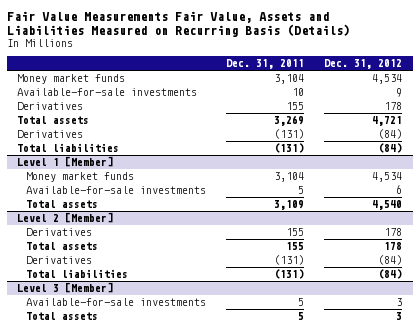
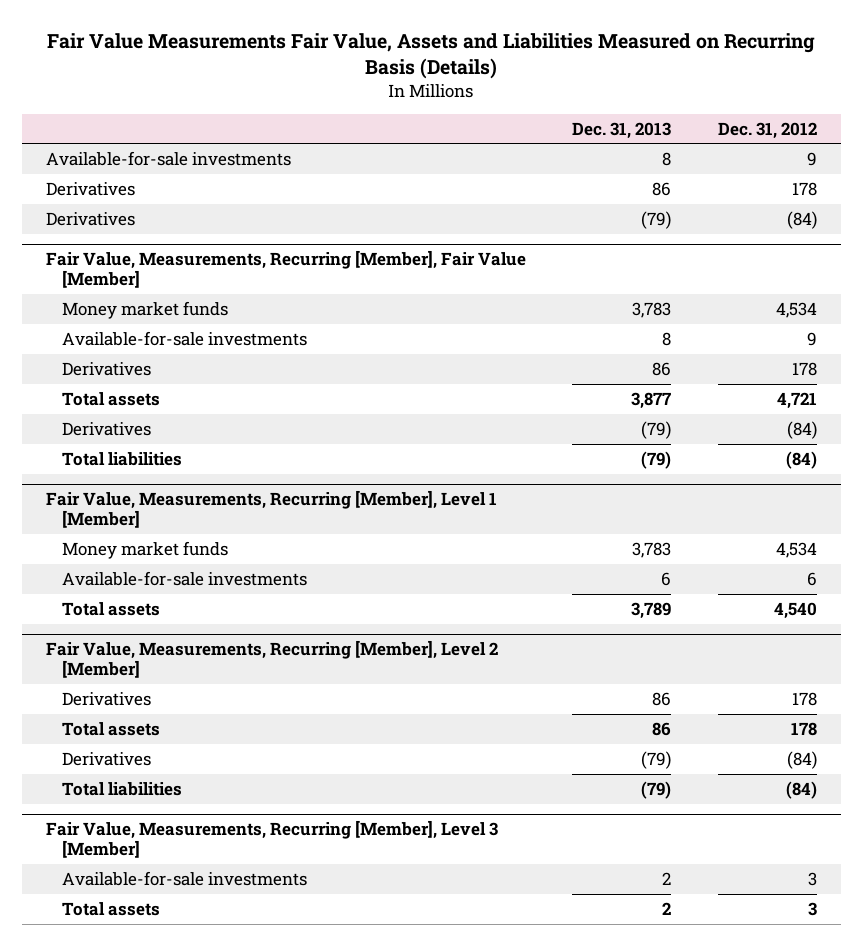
[226,59,305,70] Dec. 31, 2011 -> none
none -> [572,121,672,139] Dec. 31, 2013
none -> [45,150,291,166] Available-for-sale investments
none -> [45,181,135,196] Derivatives
none -> [45,211,135,226] Derivatives
none -> [45,249,526,288] Fair Value, Measurements, Recurring [Member], Fair Value [Member]
[17,156,114,168] Level 1 [Member] -> none
none -> [45,489,497,528] Fair Value, Measurements, Recurring [Member], Level 1 [Member]
[17,212,114,224] Level 2 [Member] -> none
none -> [45,639,498,678] Fair Value, Measurements, Recurring [Member], Level 2 [Member]
[17,282,114,294] Level 3 [Member] -> none
none -> [45,819,498,858] Fair Value, Measurements, Recurring [Member], Level 3 [Member]

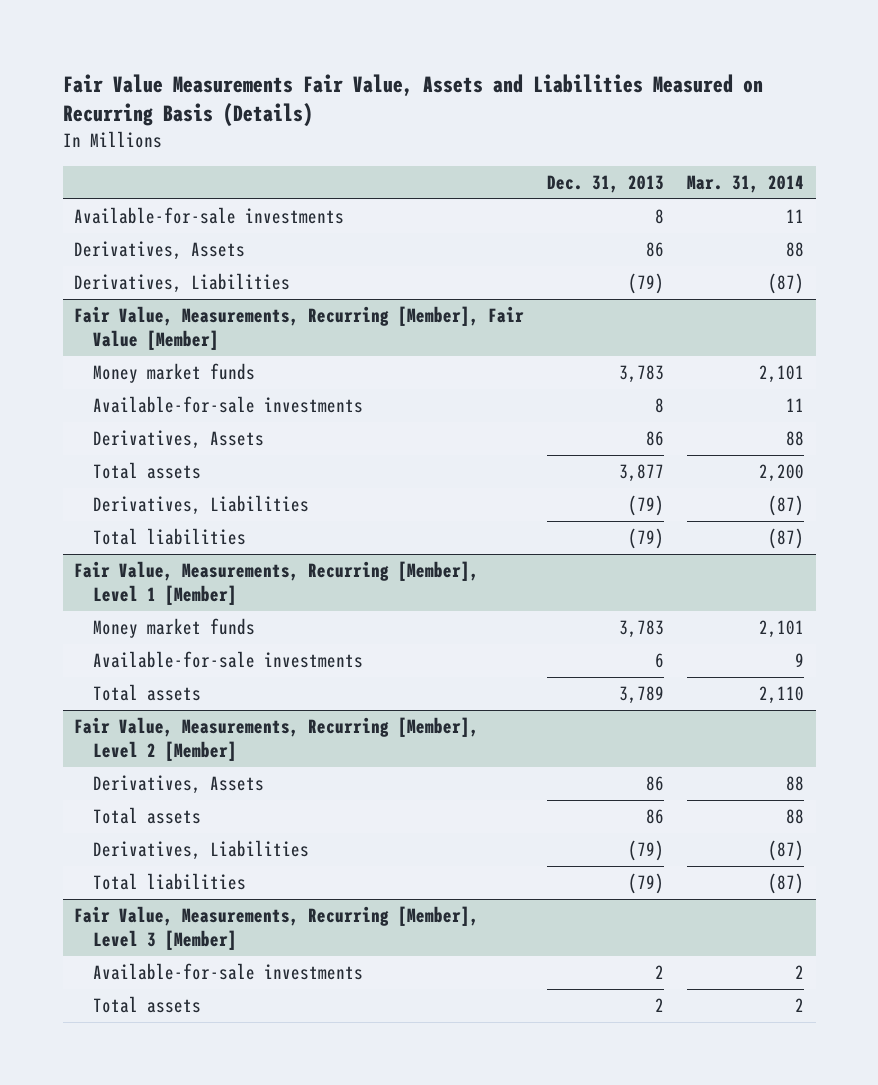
[718,121,818,139] Dec. 31, 2012 -> none
none -> [687,175,805,194] Mar. 31, 2014
[45,181,135,196] Derivatives -> [74,240,246,260] Derivatives, Assets
[45,211,135,226] Derivatives -> [74,272,291,293] Derivatives, Liabilities
[61,361,151,376] Derivatives -> [92,429,264,449] Derivatives, Assets
[61,421,151,436] Derivatives -> [92,494,309,515] Derivatives, Liabilities
[61,691,151,706] Derivatives -> [92,774,264,794] Derivatives, Assets
[61,751,151,766] Derivatives -> [92,839,309,860] Derivatives, Liabilities

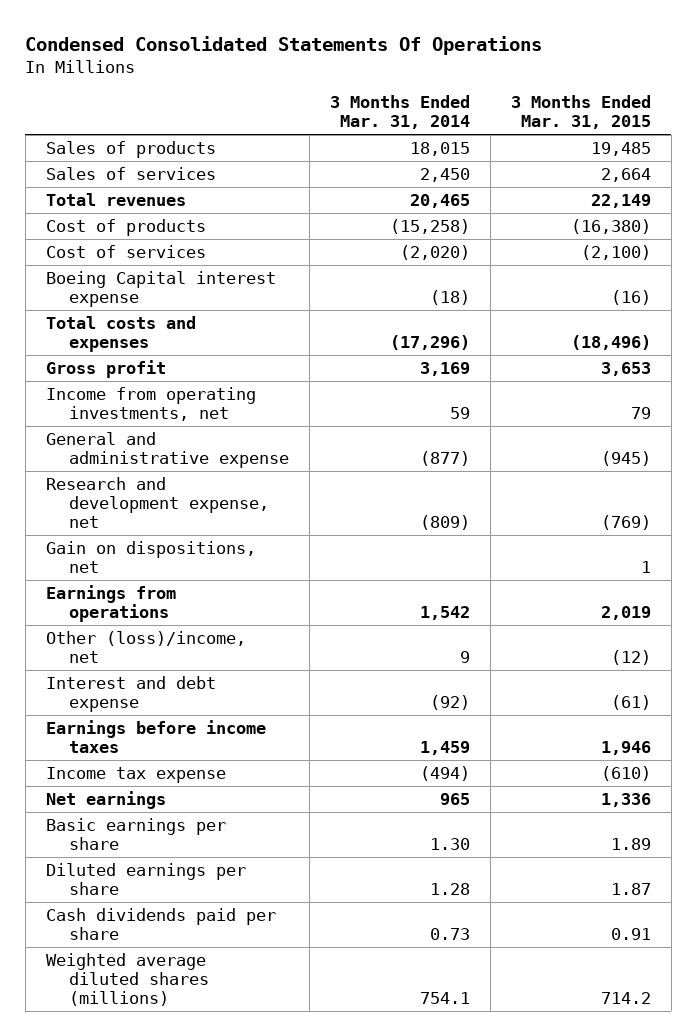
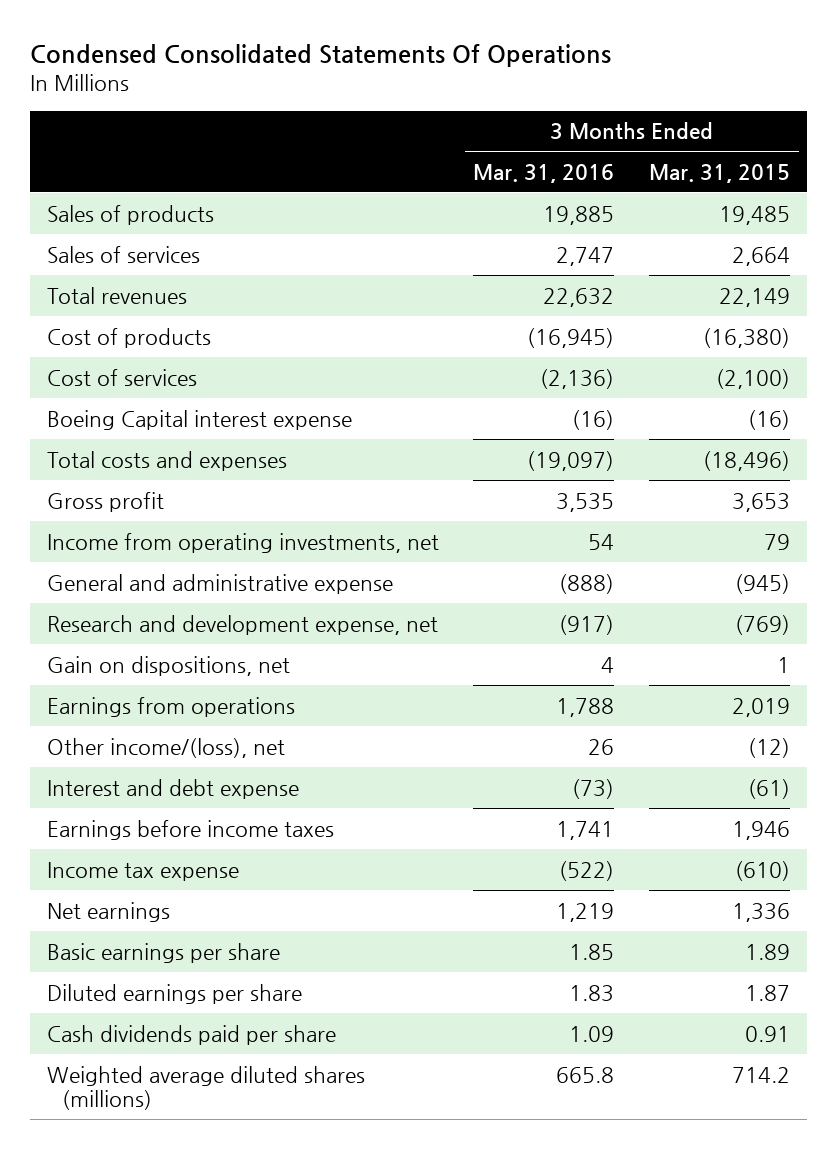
[329,95,470,130] 3 Months Ended Mar. 31, 2014 -> none
none -> [473,163,615,183] Mar. 31, 2016
[46,630,247,664] Other (loss)/income, net -> [46,737,285,758] Other income/(loss), net

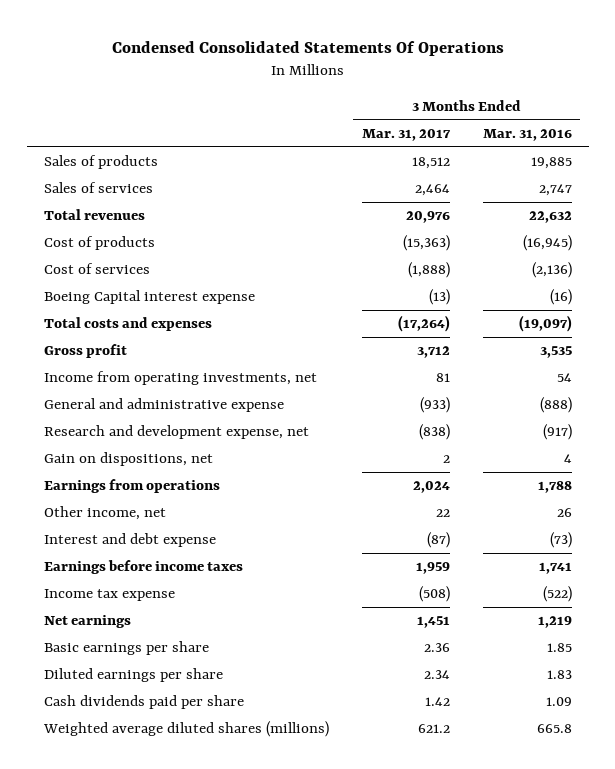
[648,163,790,183] Mar. 31, 2015 -> none
none -> [361,128,451,141] Mar. 31, 2017
[46,737,285,758] Other income/(loss), net -> [43,506,166,521] Other income, net

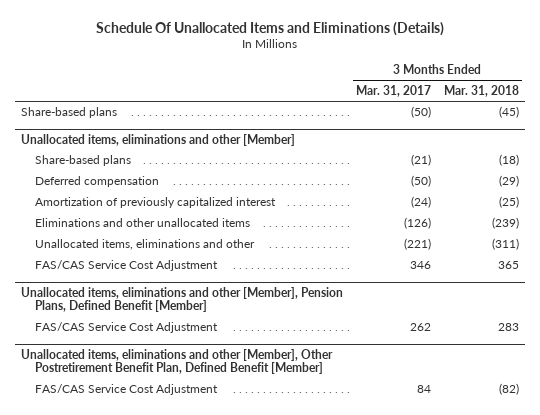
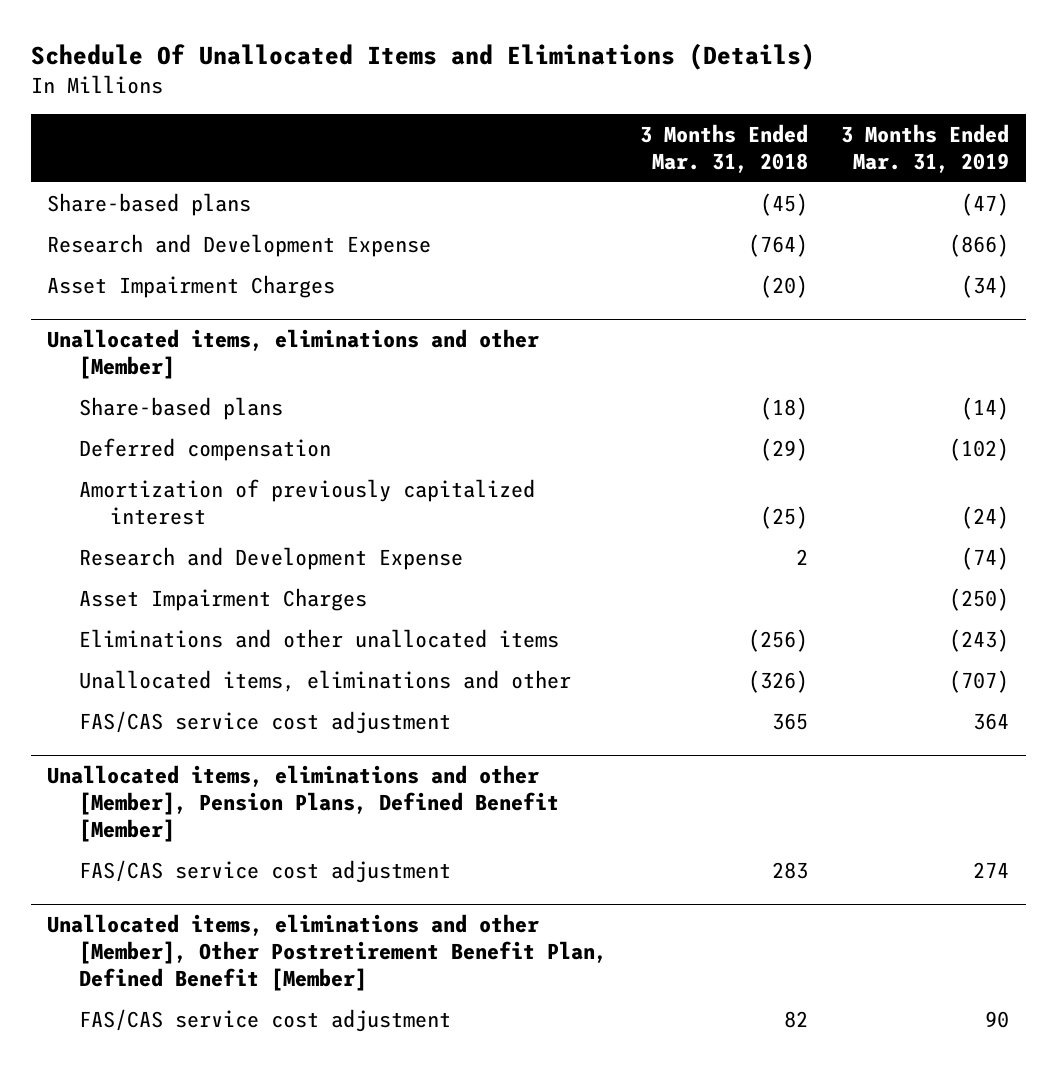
[355,85,431,98] Mar. 31, 2017 -> none
none -> [840,123,1009,173] 3 Months Ended Mar. 31, 2019
none -> [47,233,432,257] Research and Development Expense
none -> [47,274,336,298] Asset Impairment Charges
none -> [78,546,463,570] Research and Development Expense
none -> [78,587,367,611] Asset Impairment Charges
[491,217,519,230] (239) -> [747,628,808,652] (256)
[491,238,519,251] (311) -> [747,669,808,693] (326)
[35,260,219,272] FAS/CAS Service Cost Adjustment -> [78,710,451,734] FAS/CAS service cost adjustment
[35,322,219,334] FAS/CAS Service Cost Adjustment -> [78,859,451,883] FAS/CAS service cost adjustment
[35,384,219,396] FAS/CAS Service Cost Adjustment -> [78,1008,451,1032] FAS/CAS service cost adjustment
[498,383,519,396] (82) -> [783,1010,808,1028] 82

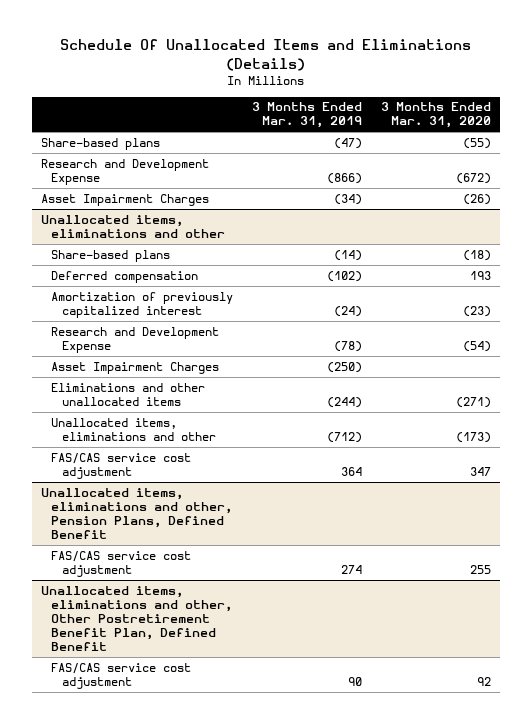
[639,123,808,173] 3 Months Ended Mar. 31, 2018 -> none
none -> [380,102,491,129] 3 Months Ended Mar. 31, 2020
[47,329,540,380] Unallocated items, eliminations and other [Member] -> [41,214,226,238] Unallocated items, eliminations and other
[960,546,1009,570] (74) -> [334,340,363,352] (78)
[948,628,1009,652] (243) -> [327,396,363,408] (244)
[948,669,1009,693] (707) -> [327,431,363,443] (712)
[47,765,559,843] Unallocated items, eliminations and other [Member], Pension Plans, Defined Benefit [Member] -> [41,487,233,539] Unallocated items, eliminations and other, Pension Plans, Defined Benefit
[47,914,607,992] Unallocated items, eliminations and other [Member], Other Postretirement Benefit Plan, Defined Benefit [Member] -> [41,585,233,651] Unallocated items, eliminations and other, Other Postretirement Benefit Plan, Defined Benefit

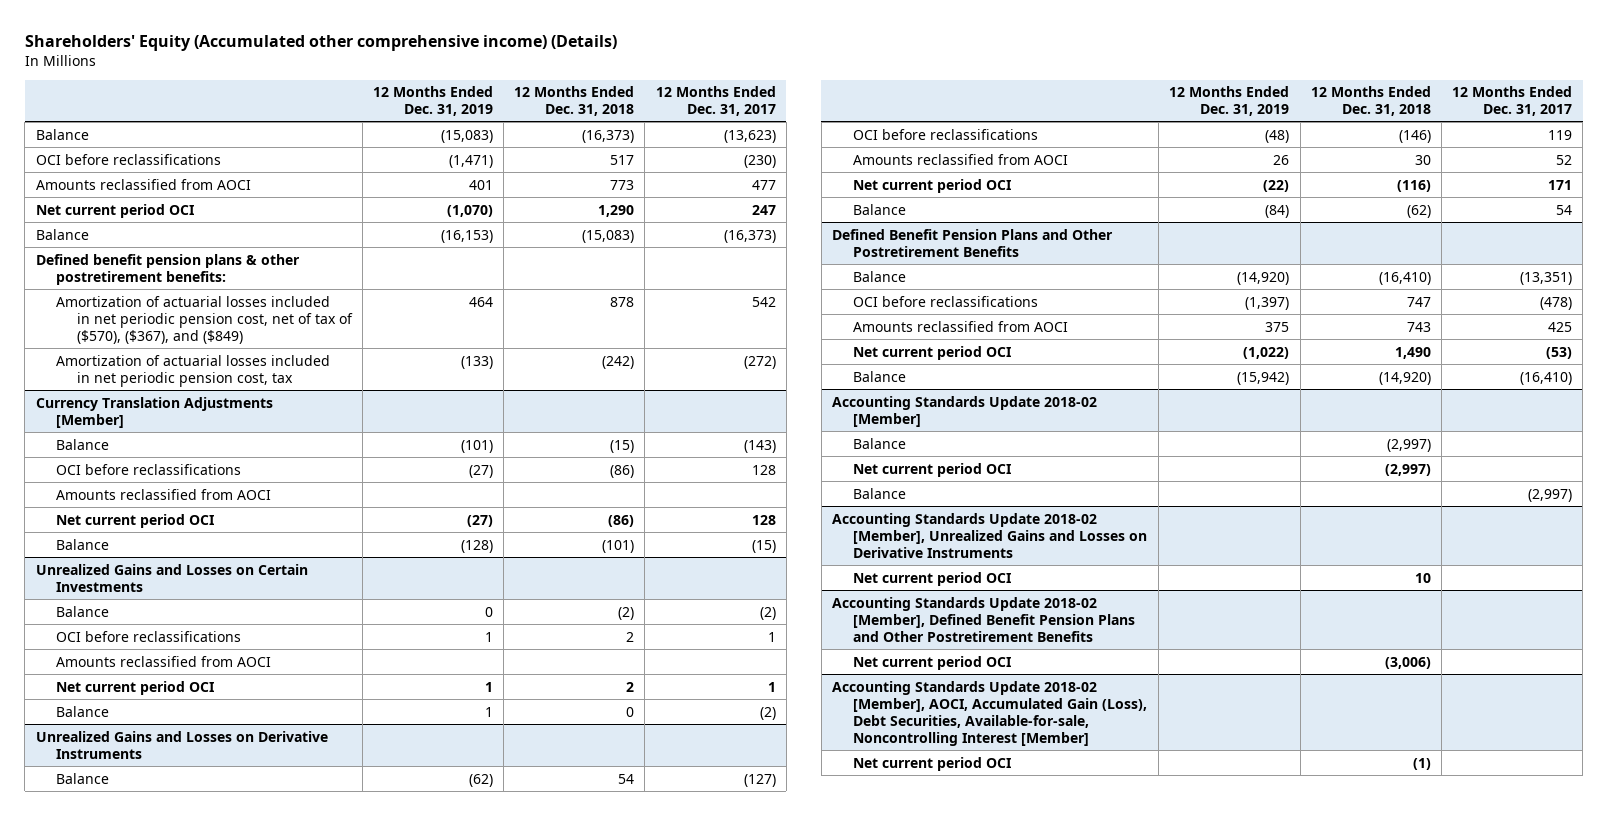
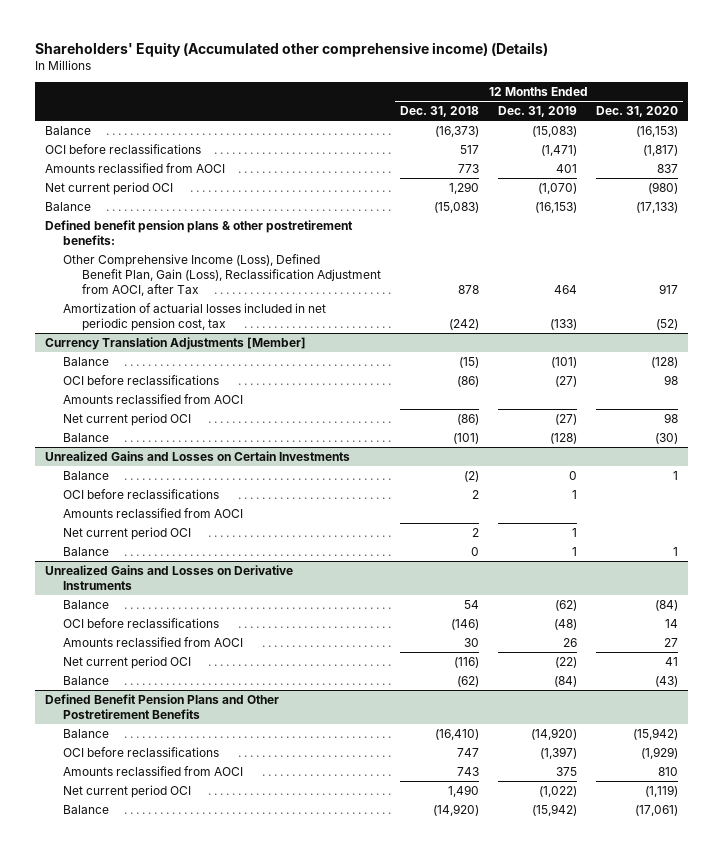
[655,86,776,117] 12 Months Ended Dec. 31, 2017 -> none
none -> [596,106,679,118] Dec. 31, 2020
[56,295,353,344] Amortization of actuarial losses included in net periodic pension cost, net of tax of ($570), ($367), and ($849) -> [63,253,381,297] Other Comprehensive Income (Loss), Defined Benefit Plan, Gain (Loss), Reclassification Adjustment from AOCI, after Tax
[831,395,1097,427] Accounting Standards Update 2018-02 [Member] -> none
[852,437,906,449] Balance -> none
[852,462,1011,477] Net current period OCI -> none
[852,487,906,499] Balance -> none
[831,512,1147,558] Accounting Standards Update 2018-02 [Member], Unrealized Gains and Losses on Derivative Instruments -> none
[852,571,1011,586] Net current period OCI -> none
[831,596,1135,642] Accounting Standards Update 2018-02 [Member], Defined Benefit Pension Plans and Other Postretirement Benefits -> none
[852,655,1011,670] Net current period OCI -> none
[831,680,1147,746] Accounting Standards Update 2018-02 [Member], AOCI, Accumulated Gain (Loss), Debt Securities, Available-for-sale, Noncontrolling Interest [Member] -> none
[852,756,1011,771] Net current period OCI -> none

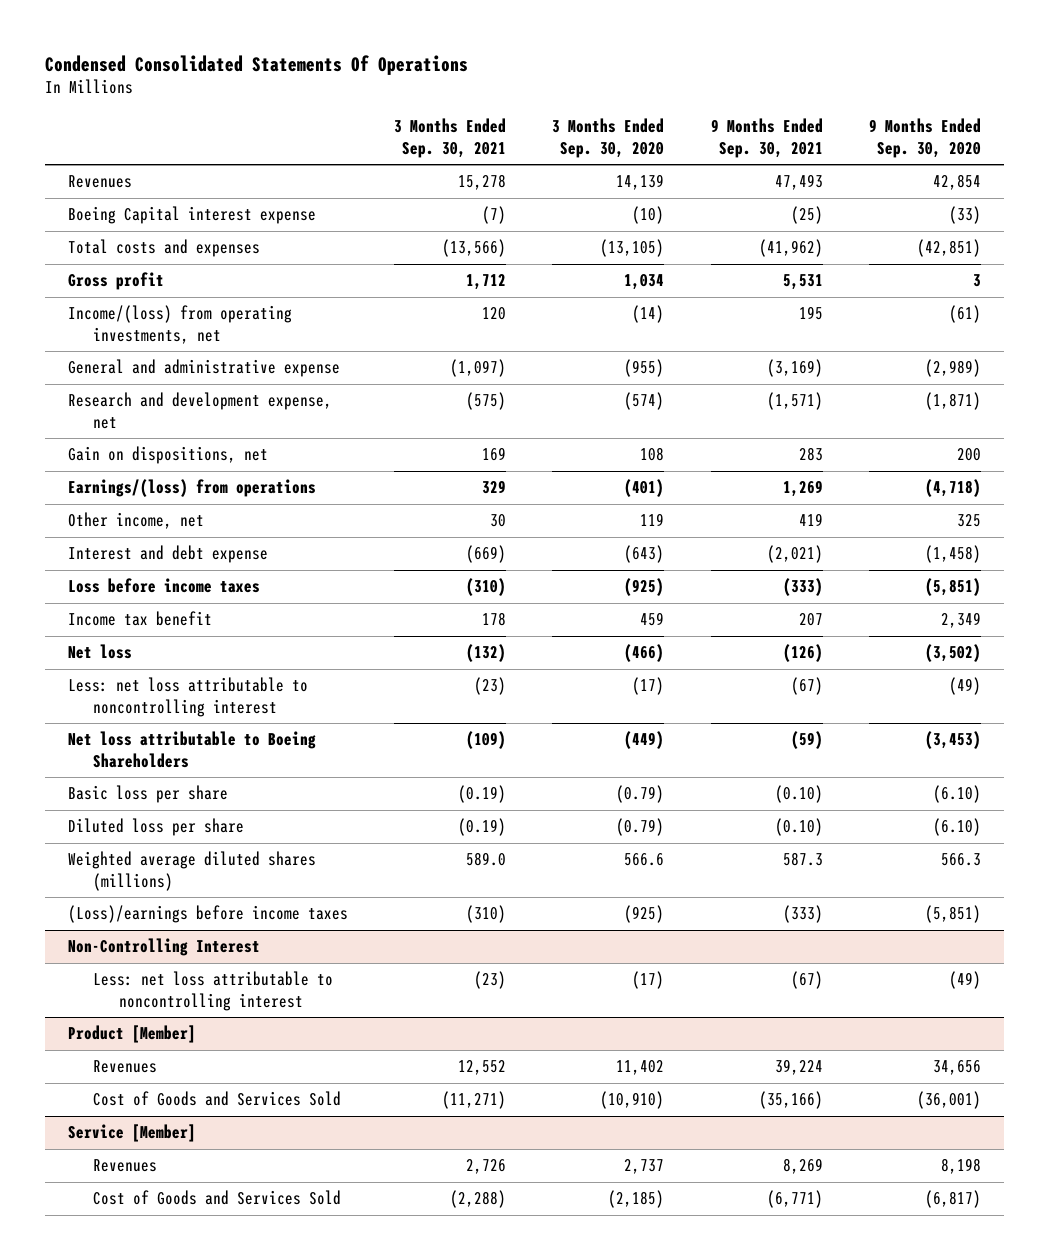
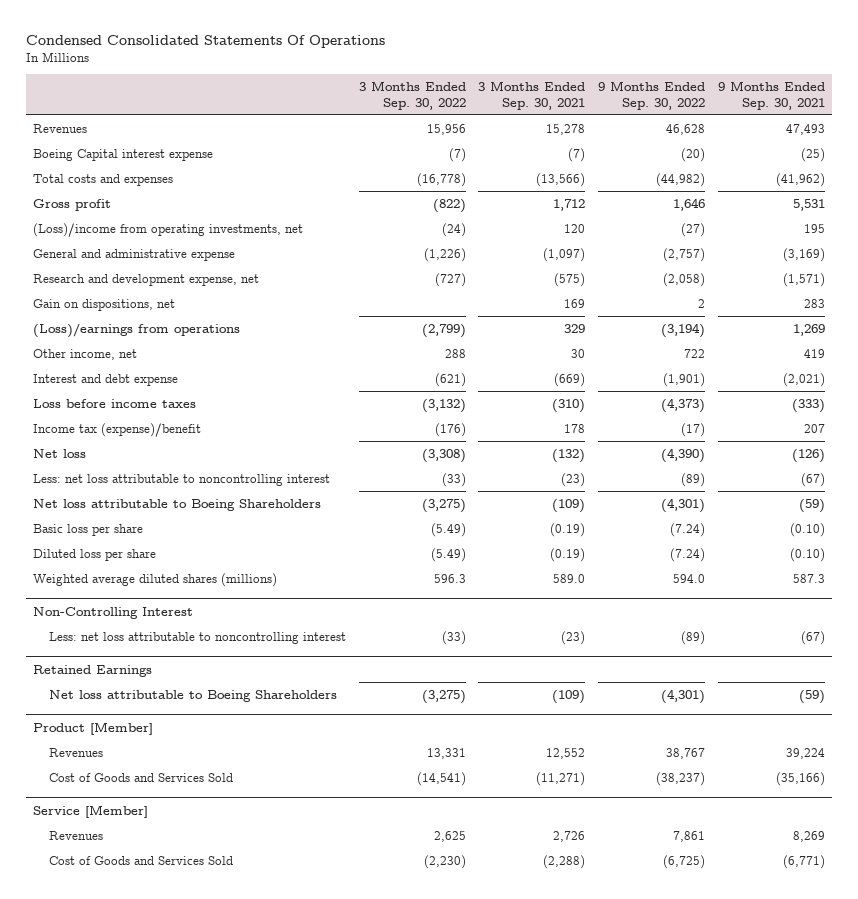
[552,118,665,158] 3 Months Ended Sep. 30, 2020 -> none
[868,118,981,158] 9 Months Ended Sep. 30, 2020 -> none
none -> [358,81,466,110] 3 Months Ended Sep. 30, 2022
none -> [598,81,706,110] 9 Months Ended Sep. 30, 2022
[67,305,292,344] Income/(loss) from operating investments, net -> [32,222,303,237] (Loss)/income from operating investments, net
[67,479,316,498] Earnings/(loss) from operations -> [32,322,240,338] (Loss)/earnings from operations
[67,611,212,627] Income tax benefit -> [32,422,201,437] Income tax (expense)/benefit
[67,905,348,924] (Loss)/earnings before income taxes -> none
none -> [32,664,152,677] Retained Earnings
none -> [48,689,337,702] Net loss attributable to Boeing Shareholders

